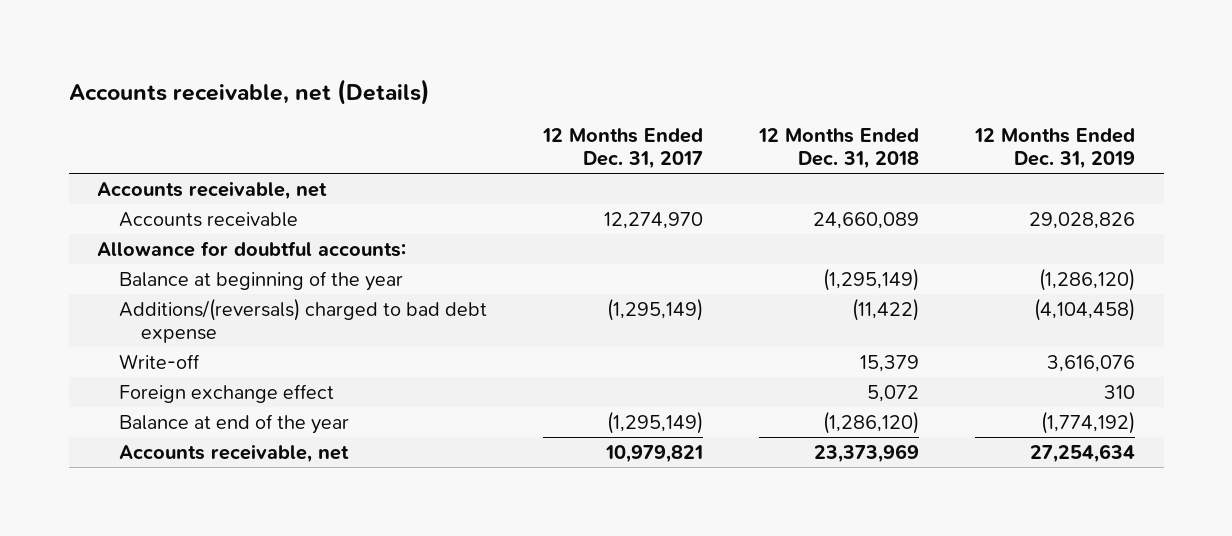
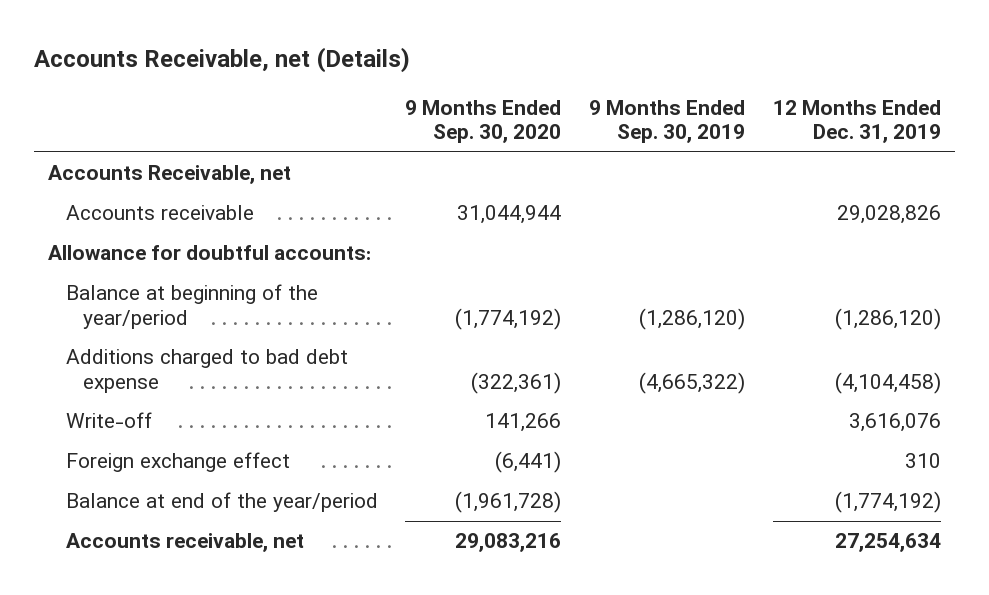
[68,78,430,105] Accounts receivable, net (Details) -> [34,46,411,73] Accounts Receivable, net (Details)
[542,127,704,169] 12 Months Ended Dec. 31, 2017 -> none
[758,127,920,169] 12 Months Ended Dec. 31, 2018 -> none
none -> [405,99,562,144] 9 Months Ended Sep. 30, 2020
none -> [589,99,746,144] 9 Months Ended Sep. 30, 2019
[96,180,327,200] Accounts receivable, net -> [47,165,291,185] Accounts Receivable, net
[118,270,403,291] Balance at beginning of the year -> [65,284,318,329] Balance at beginning of the year/period
[118,297,487,343] Additions/(reversals) charged to bad debt expense -> [65,349,348,393] Additions charged to bad debt expense
[118,413,349,434] Balance at end of the year -> [65,492,378,513] Balance at end of the year/period

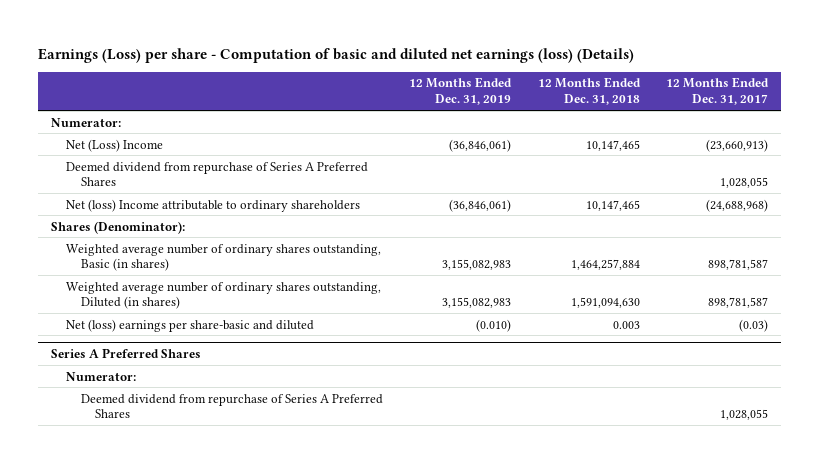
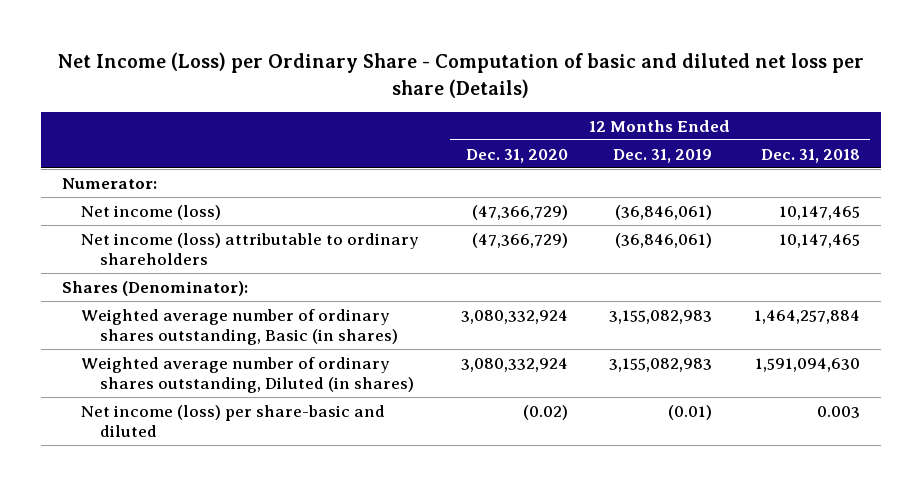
[38,47,635,63] Earnings (Loss) per share - Computation of basic and diluted net earnings (loss) (Details) -> [57,51,864,98] Net Income (Loss) per Ordinary Share - Computation of basic and diluted net loss per share (Details)
[665,77,769,106] 12 Months Ended Dec. 31, 2017 -> none
none -> [465,148,568,163] Dec. 31, 2020
[65,161,368,187] Deemed dividend from repurchase of Series A Preferred Shares -> none
[65,138,163,152] Net (Loss) Income -> [81,204,222,220] Net income (loss)
[65,198,360,212] Net (loss) Income attributable to ordinary shareholders -> [81,232,420,265] Net income (loss) attributable to ordinary shareholders
[51,348,202,359] Series A Preferred Shares -> none
[65,371,136,381] Numerator: -> none
[80,393,383,419] Deemed dividend from repurchase of Series A Preferred Shares -> none
[65,318,314,332] Net (loss) earnings per share-basic and diluted -> [81,404,386,437] Net income (loss) per share-basic and diluted
[476,318,512,332] (0.010) -> [668,404,713,420] (0.01)

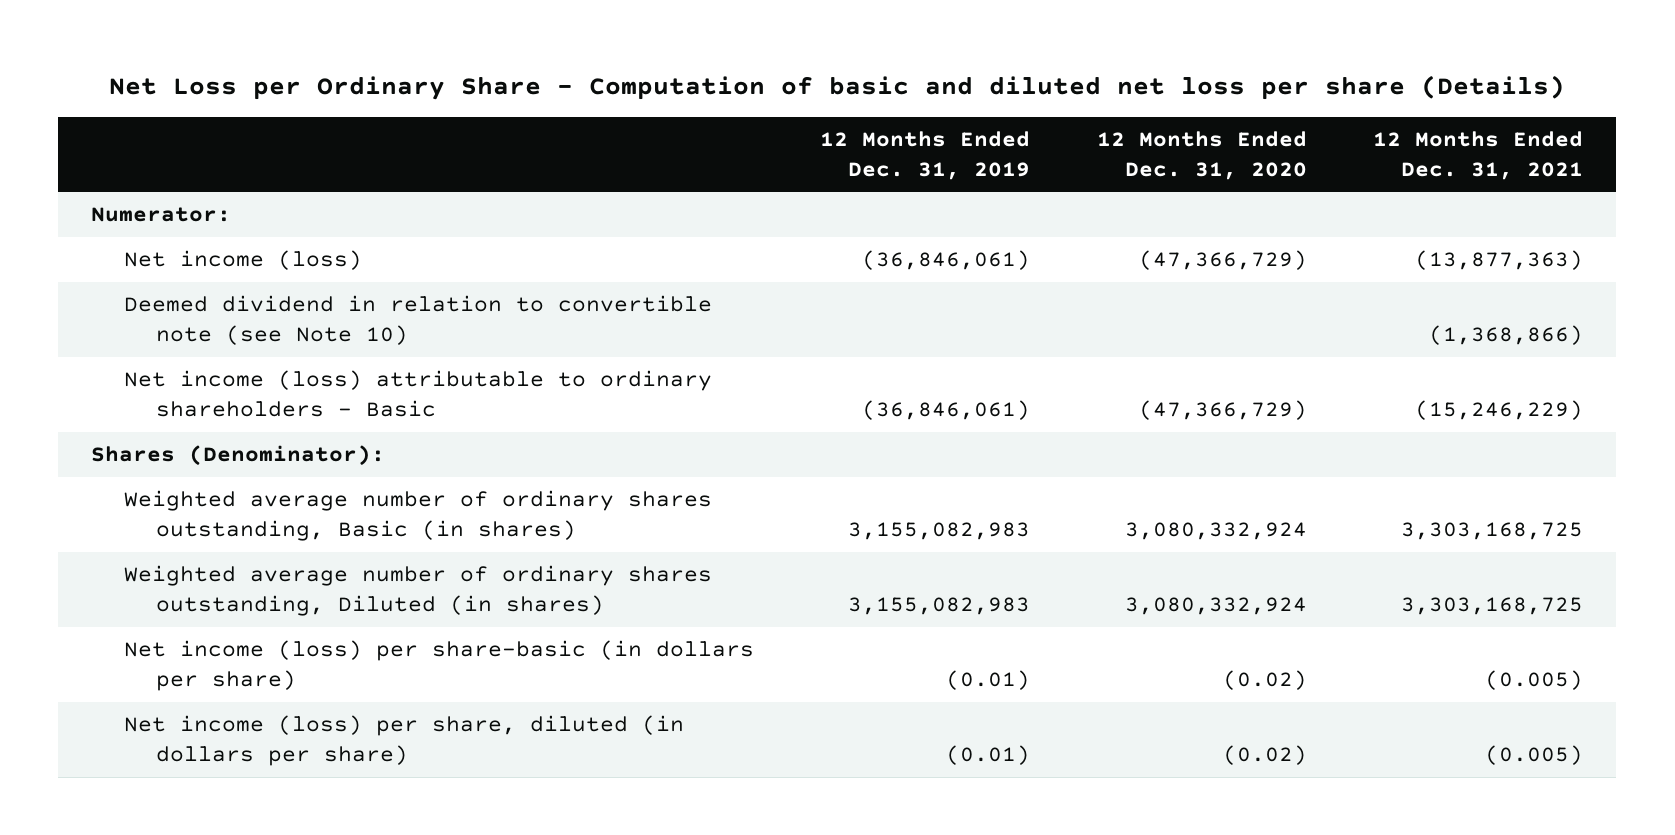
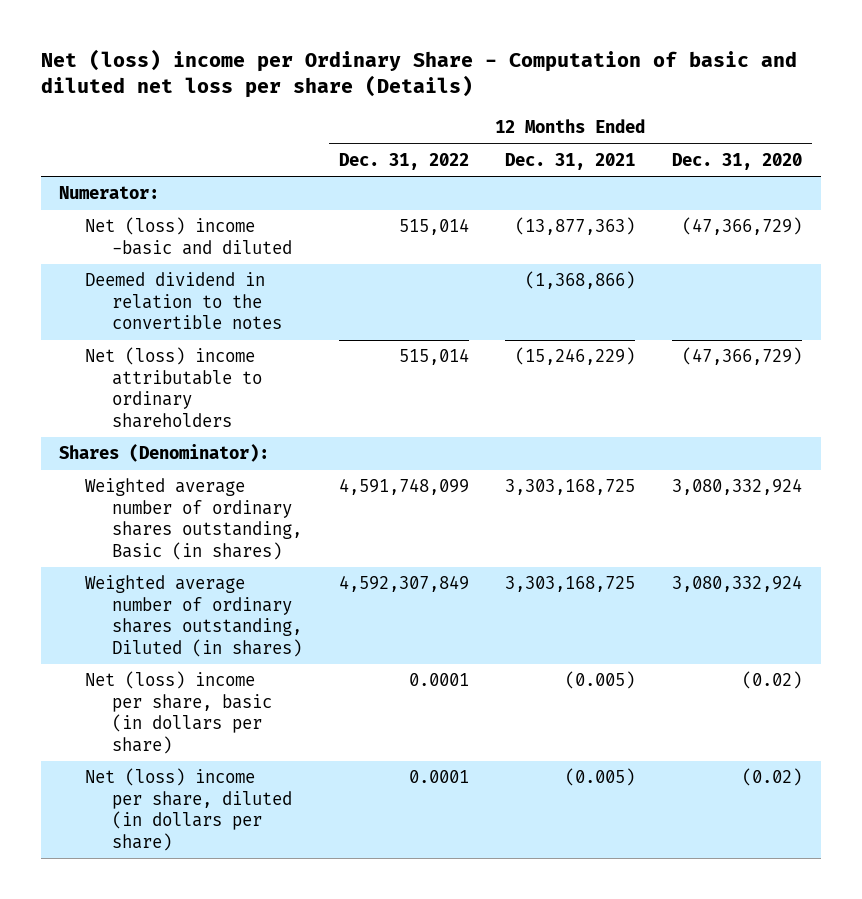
[109,74,1566,100] Net Loss per Ordinary Share - Computation of basic and diluted net loss per share (Details) -> [40,48,797,99] Net (loss) income per Ordinary Share - Computation of basic and diluted net loss per share (Details)
[820,130,1031,180] 12 Months Ended Dec. 31, 2019 -> none
none -> [338,152,469,170] Dec. 31, 2022
[123,250,362,271] Net income (loss) -> [85,217,292,255] Net (loss) income -basic and diluted
[123,295,712,345] Deemed dividend in relation to convertible note (see Note 10) -> [85,272,282,330] Deemed dividend in relation to the convertible notes
[123,370,712,417] Net income (loss) attributable to ordinary shareholders - Basic -> [85,347,262,428] Net (loss) income attributable to ordinary shareholders
[123,640,754,691] Net income (loss) per share-basic (in dollars per share) -> [85,671,272,754] Net (loss) income per share, basic (in dollars per share)
[123,715,684,766] Net income (loss) per share, diluted (in dollars per share) -> [85,768,292,851] Net (loss) income per share, diluted (in dollars per share)

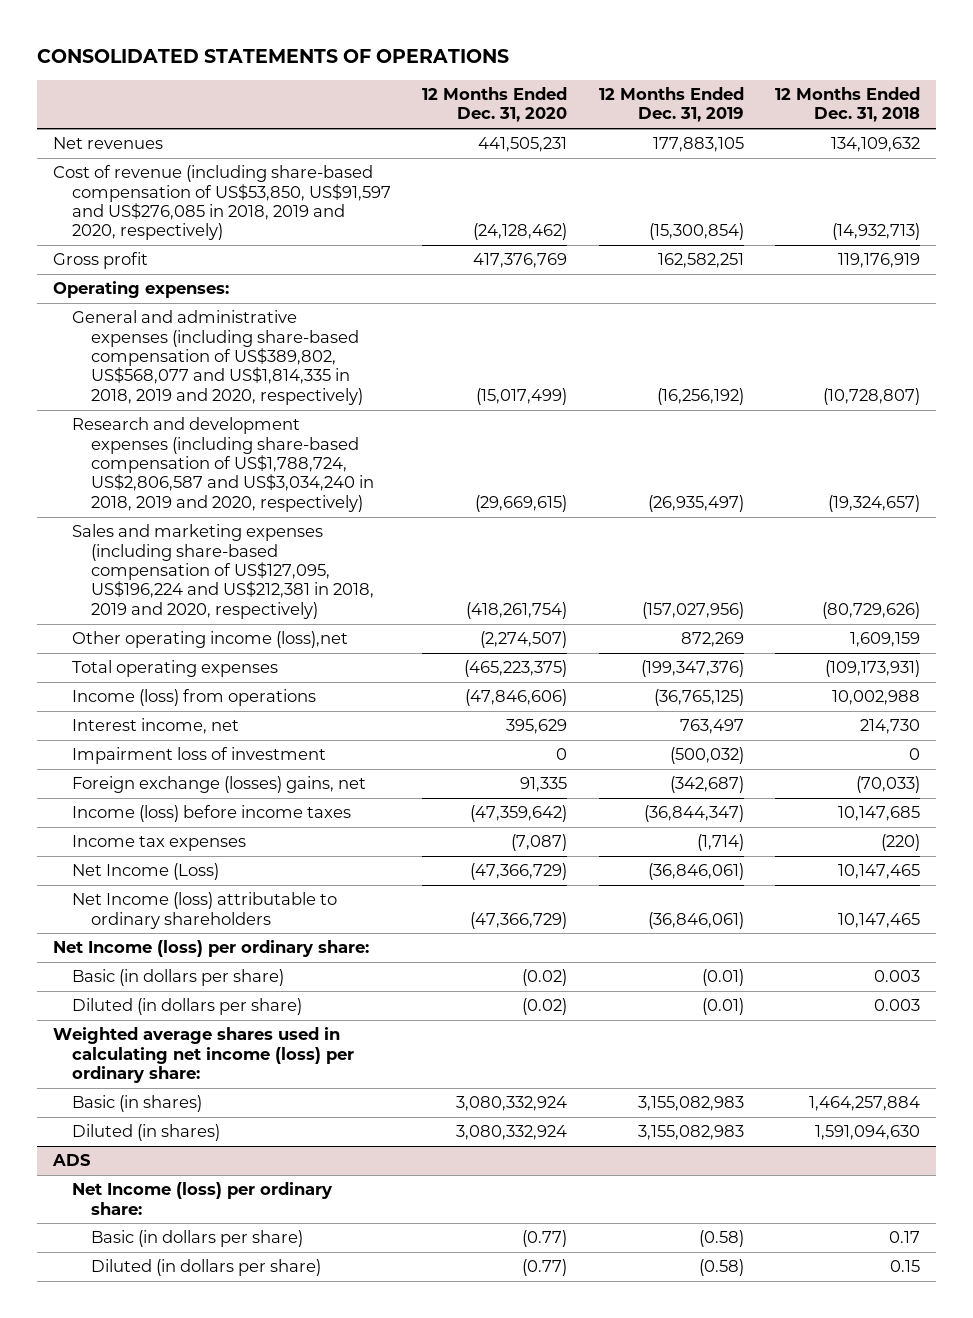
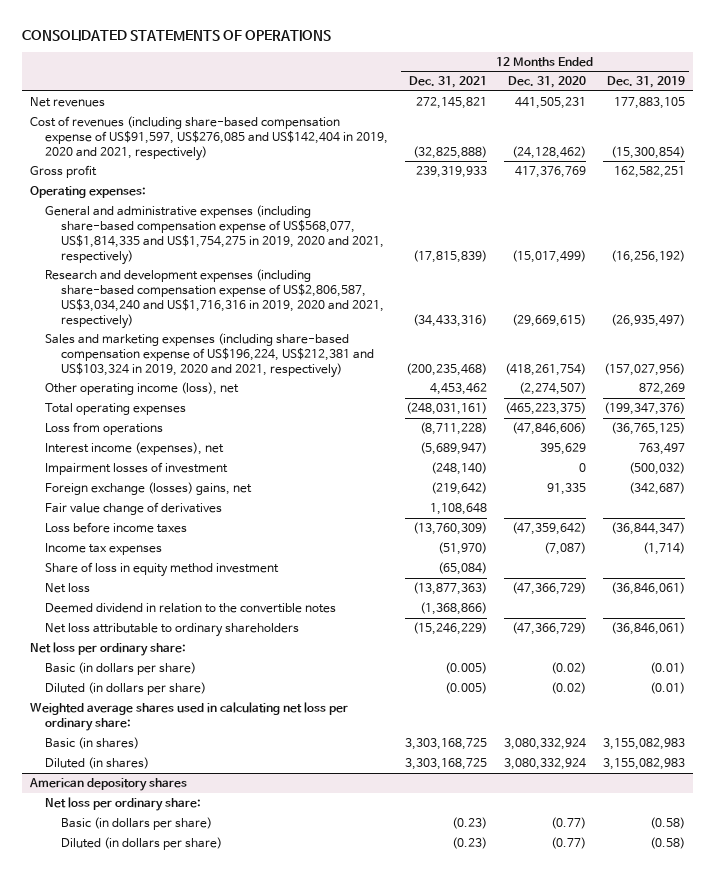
[775,86,921,123] 12 Months Ended Dec. 31, 2018 -> none
none -> [409,76,488,89] Dec. 31, 2021
[52,165,391,241] Cost of revenue (including share-based compensation of US$53,850, US$91,597 and US$276,085 in 2018, 2019 and 2020, respectively) -> [29,116,389,161] Cost of revenues (including share-based compensation expense of US$91,597, US$276,085 and US$142,404 in 2019, 2020 and 2021, respectively)
[71,310,363,405] General and administrative expenses (including share-based compensation of US$389,802, US$568,077 and US$1,814,335 in 2018, 2019 and 2020, respectively) -> [45,205,384,265] General and administrative expenses (including share-based compensation expense of US$568,077, US$1,814,335 and US$1,754,275 in 2019, 2020 and 2021, respectively)
[71,417,374,512] Research and development expenses (including share-based compensation of US$1,788,724, US$2,806,587 and US$3,034,240 in 2018, 2019 and 2020, respectively) -> [45,269,384,329] Research and development expenses (including share-based compensation expense of US$2,806,587, US$3,034,240 and US$1,716,316 in 2019, 2020 and 2021, respectively)
[71,524,374,619] Sales and marketing expenses (including share-based compensation of US$127,095, US$196,224 and US$212,381 in 2018, 2019 and 2020, respectively) -> [45,333,374,378] Sales and marketing expenses (including share-based compensation expense of US$196,224, US$212,381 and US$103,324 in 2019, 2020 and 2021, respectively)
[71,631,348,649] Other operating income (loss),net -> [45,382,240,396] Other operating income (loss), net
[71,689,316,707] Income (loss) from operations -> [45,422,164,436] Loss from operations
[71,718,239,735] Interest income, net -> [45,442,225,456] Interest income (expenses), net
[71,747,326,765] Impairment loss of investment -> [45,462,229,476] Impairment losses of investment
none -> [45,502,223,516] Fair value change of derivatives
[71,805,351,823] Income (loss) before income taxes -> [45,522,188,534] Loss before income taxes
none -> [45,562,280,578] Share of loss in equity method investment
[71,863,219,881] Net Income (Loss) -> [45,583,91,594] Net loss
none -> [45,603,337,614] Deemed dividend in relation to the convertible notes
[71,892,337,929] Net Income (loss) attributable to ordinary shareholders -> [45,623,300,638] Net loss attributable to ordinary shareholders
[52,940,369,958] Net Income (loss) per ordinary share: -> [29,642,186,657] Net loss per ordinary share:
[52,1027,354,1084] Weighted average shares used in calculating net income (loss) per ordinary share: -> [29,702,348,731] Weighted average shares used in calculating net loss per ordinary share:
[51,1154,91,1167] ADS -> none
none -> [28,778,187,792] American depository shares
[71,1182,332,1215] Net Income (loss) per ordinary share: -> [45,797,202,812] Net loss per ordinary share:

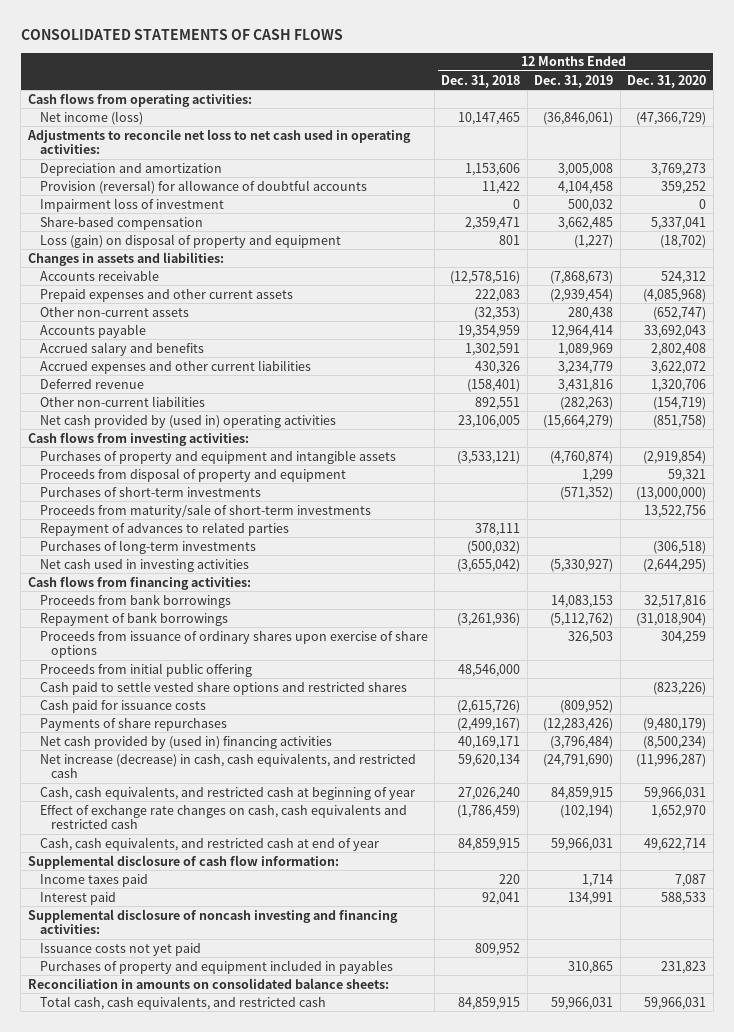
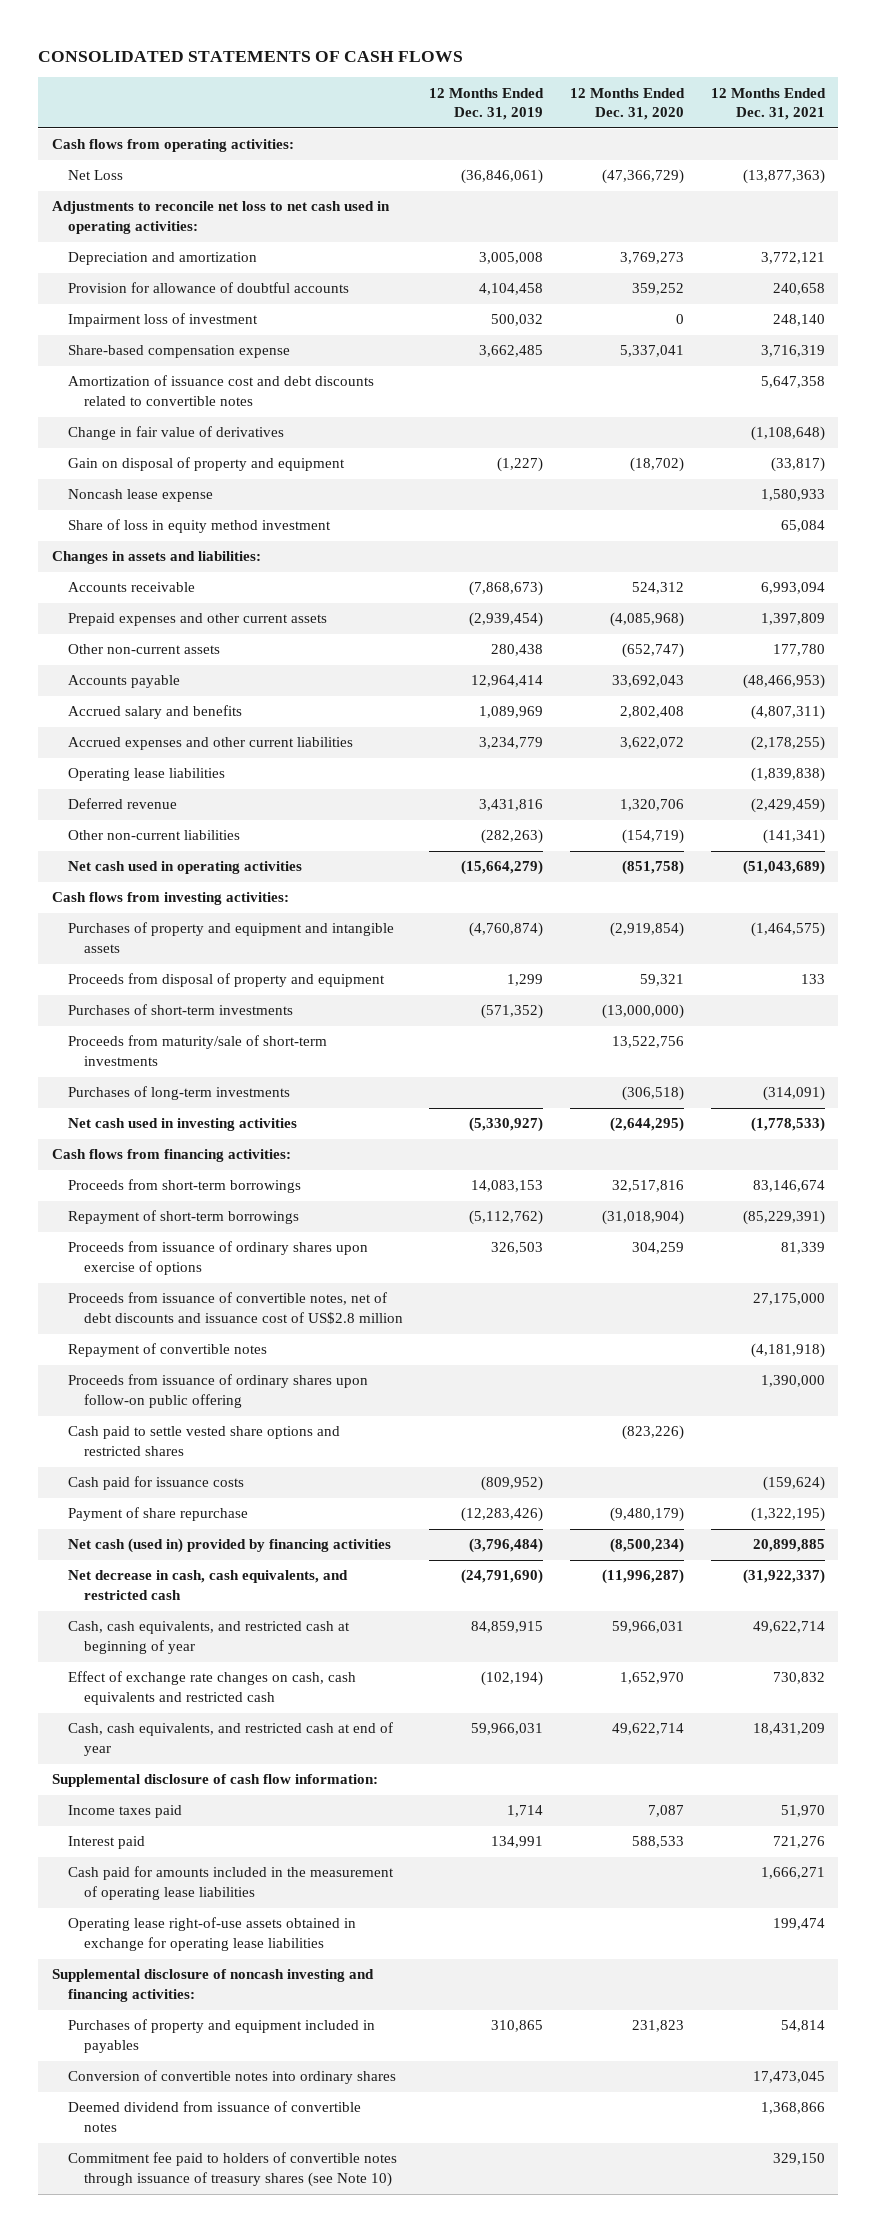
[441,74,521,88] Dec. 31, 2018 -> none
none -> [711,87,827,121] 12 Months Ended Dec. 31, 2021
[39,110,143,125] Net income (loss) -> [67,170,123,181] Net Loss
[39,179,367,194] Provision (reversal) for allowance of doubtful accounts -> [67,282,349,294] Provision for allowance of doubtful accounts
[39,216,203,230] Share-based compensation -> [67,345,290,359] Share-based compensation expense
none -> [67,375,374,407] Amortization of issuance cost and debt discounts related to convertible notes
none -> [67,426,284,441] Change in fair value of derivatives
[39,233,341,248] Loss (gain) on disposal of property and equipment -> [67,457,345,472] Gain on disposal of property and equipment
none -> [67,489,213,503] Noncash lease expense
none -> [67,519,331,534] Share of loss in equity method investment
none -> [67,768,225,782] Operating lease liabilities
[39,414,336,428] Net cash provided by (used in) operating activities -> [67,861,302,875] Net cash used in operating activities
[39,521,289,536] Repayment of advances to related parties -> none
[39,662,252,677] Proceeds from initial public offering -> none
[39,593,231,608] Proceeds from bank borrowings -> [67,1179,301,1194] Proceeds from short-term borrowings
[39,611,228,626] Repayment of bank borrowings -> [67,1210,299,1225] Repayment of short-term borrowings
[39,630,428,659] Proceeds from issuance of ordinary shares upon exercise of share options -> [67,1241,368,1276] Proceeds from issuance of ordinary shares upon exercise of options
none -> [67,1292,403,1325] Proceeds from issuance of convertible notes, net of debt discounts and issuance cost of US$2.8 million
none -> [67,1343,267,1358] Repayment of convertible notes
none -> [67,1374,368,1409] Proceeds from issuance of ordinary shares upon follow-on public offering
[39,717,227,731] Payments of share repurchases -> [67,1507,248,1522] Payment of share repurchase
[39,735,332,749] Net cash provided by (used in) financing activities -> [67,1538,391,1554] Net cash (used in) provided by financing activities
[39,752,416,779] Net increase (decrease) in cash, cash equivalents, and restricted cash -> [67,1570,348,1601] Net decrease in cash, cash equivalents, and restricted cash
none -> [67,1866,394,1901] Cash paid for amounts included in the measurement of operating lease liabilities
none -> [67,1917,356,1952] Operating lease right-of-use assets obtained in exchange for operating lease liabilities
[39,942,201,956] Issuance costs not yet paid -> none
[27,977,389,989] Reconciliation in amounts on consolidated balance sheets: -> none
[39,995,326,1010] Total cash, cash equivalents, and restricted cash -> none
none -> [67,2070,396,2085] Conversion of convertible notes into ordinary shares
none -> [67,2101,361,2133] Deemed dividend from issuance of convertible notes
none -> [67,2152,397,2188] Commitment fee paid to holders of convertible notes through issuance of treasury shares (see Note 10)

